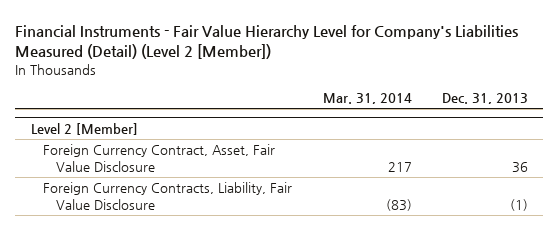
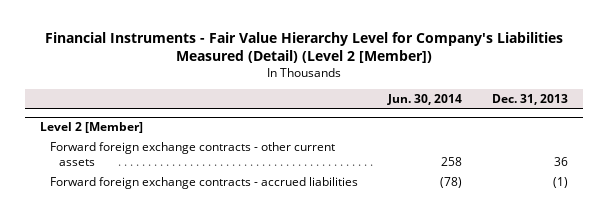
[322,92,412,104] Mar. 31, 2014 -> none
none -> [386,93,462,105] Jun. 30, 2014
[43,144,276,173] Foreign Currency Contract, Asset, Fair Value Disclosure -> [49,142,335,166] Forward foreign exchange contracts - other current assets
[43,182,293,211] Foreign Currency Contracts, Liability, Fair Value Disclosure -> [49,177,358,190] Forward foreign exchange contracts - accrued liabilities

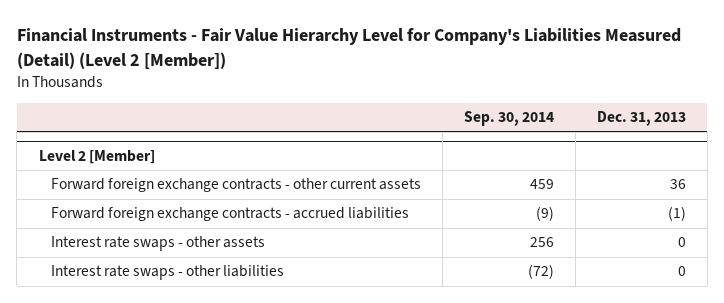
[386,93,462,105] Jun. 30, 2014 -> none
none -> [463,111,554,127] Sep. 30, 2014
none -> [50,236,265,252] Interest rate swaps - other assets
none -> [50,265,284,281] Interest rate swaps - other liabilities

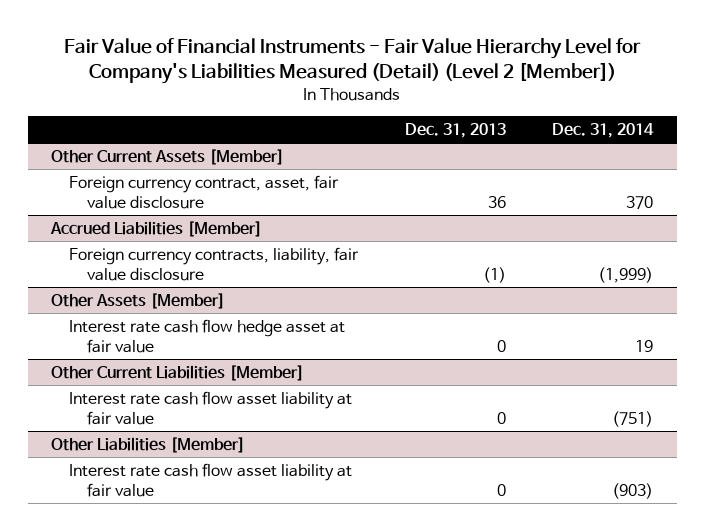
[16,28,681,69] Financial Instruments - Fair Value Hierarchy Level for Company's Liabilities Measured (Detail) (Level 2 [Member]) -> [64,38,642,85] Fair Value of Financial Instruments - Fair Value Hierarchy Level for Company's Liabilities Measured (Detail) (Level 2 [Member])
[463,111,554,127] Sep. 30, 2014 -> none
none -> [552,123,655,139] Dec. 31, 2014
[38,150,155,165] Level 2 [Member] -> none
none -> [51,148,285,165] Other Current Assets [Member]
[50,178,421,193] Forward foreign exchange contracts - other current assets -> [69,174,340,209] Foreign currency contract, asset, fair value disclosure
none -> [50,220,263,237] Accrued Liabilities [Member]
[50,207,409,222] Forward foreign exchange contracts - accrued liabilities -> [69,246,360,281] Foreign currency contracts, liability, fair value disclosure
none -> [51,292,226,309] Other Assets [Member]
[50,236,265,252] Interest rate swaps - other assets -> [69,318,346,353] Interest rate cash flow hedge asset at fair value
none -> [51,364,305,381] Other Current Liabilities [Member]
[50,265,284,281] Interest rate swaps - other liabilities -> [69,390,353,425] Interest rate cash flow asset liability at fair value
none -> [51,436,246,453] Other Liabilities [Member]
none -> [69,462,353,497] Interest rate cash flow asset liability at fair value

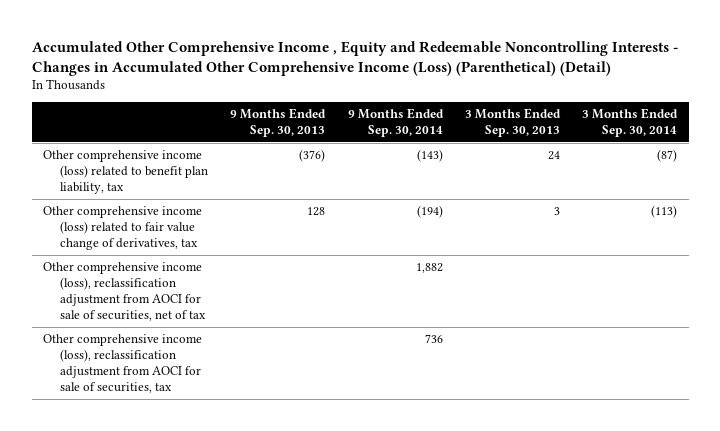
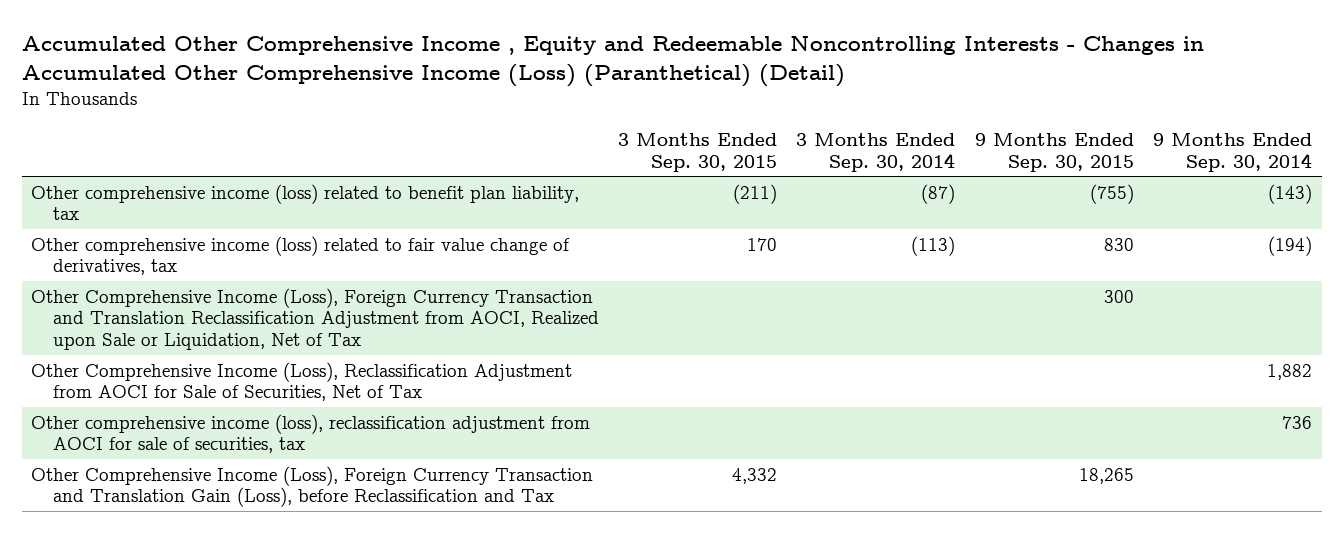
[31,40,678,76] Accumulated Other Comprehensive Income , Equity and Redeemable Noncontrolling Interests - Changes in Accumulated Other Comprehensive Income (Loss) (Parenthetical) (Detail) -> [21,35,1204,88] Accumulated Other Comprehensive Income , Equity and Redeemable Noncontrolling Interests - Changes in Accumulated Other Comprehensive Income (Loss) (Paranthetical) (Detail)
[230,108,327,138] 9 Months Ended Sep. 30, 2013 -> none
[465,108,562,138] 3 Months Ended Sep. 30, 2013 -> none
none -> [618,132,778,172] 3 Months Ended Sep. 30, 2015
none -> [974,132,1134,172] 9 Months Ended Sep. 30, 2015
none -> [31,287,599,350] Other Comprehensive Income (Loss), Foreign Currency Transaction and Translation Reclassification Adjustment from AOCI, Realized upon Sale or Liquidation, Net of Tax
[42,262,206,321] Other comprehensive income (loss), reclassification adjustment from AOCI for sale of securities, net of tax -> [31,361,573,402] Other Comprehensive Income (Loss), Reclassification Adjustment from AOCI for Sale of Securities, Net of Tax
none -> [31,465,594,508] Other Comprehensive Income (Loss), Foreign Currency Transaction and Translation Gain (Loss), before Reclassification and Tax

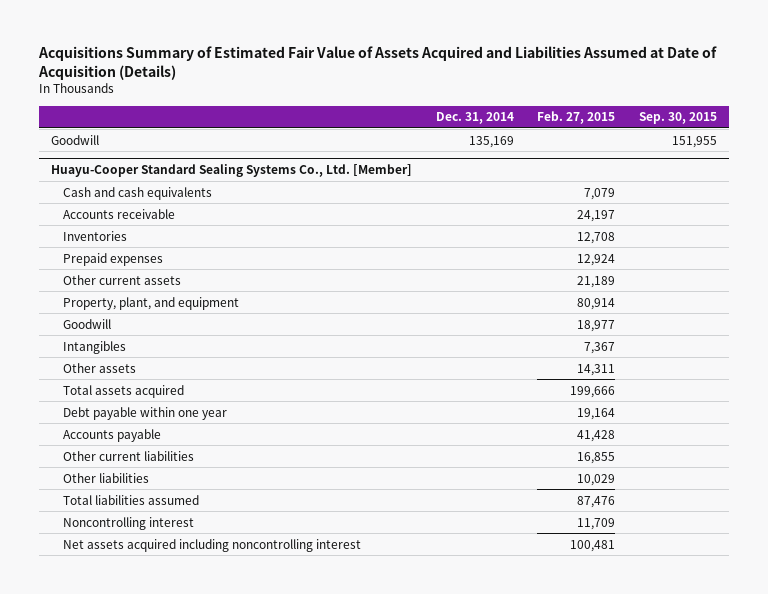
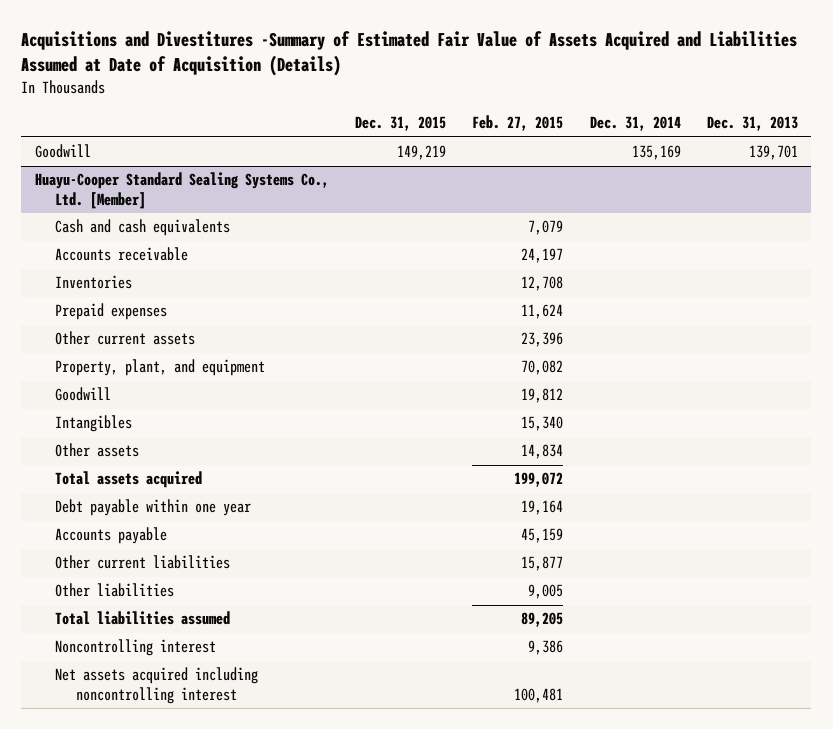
[37,45,717,80] Acquisitions Summary of Estimated Fair Value of Assets Acquired and Liabilities Assumed at Date of Acquisition (Details) -> [21,31,798,77] Acquisitions and Divestitures -Summary of Estimated Fair Value of Assets Acquired and Liabilities Assumed at Date of Acquisition (Details)
[639,112,718,125] Sep. 30, 2015 -> none
none -> [354,116,446,132] Dec. 31, 2015
none -> [707,116,799,132] Dec. 31, 2013
[577,253,616,266] 12,924 -> [521,304,564,320] 11,624
[577,275,616,288] 21,189 -> [521,332,564,348] 23,396
[577,297,616,310] 80,914 -> [521,360,564,376] 70,082
[577,319,616,332] 18,977 -> [521,388,564,404] 19,812
[584,341,616,354] 7,367 -> [521,416,564,432] 15,340
[577,363,616,376] 14,311 -> [521,444,564,460] 14,834
[570,385,616,398] 199,666 -> [514,472,564,488] 199,072
[577,429,616,442] 41,428 -> [521,528,564,544] 45,159
[577,451,616,464] 16,855 -> [521,556,564,572] 15,877
[577,473,616,486] 10,029 -> [528,584,564,600] 9,005
[577,495,616,508] 87,476 -> [521,612,564,628] 89,205
[577,517,616,530] 11,709 -> [528,640,564,656] 9,386

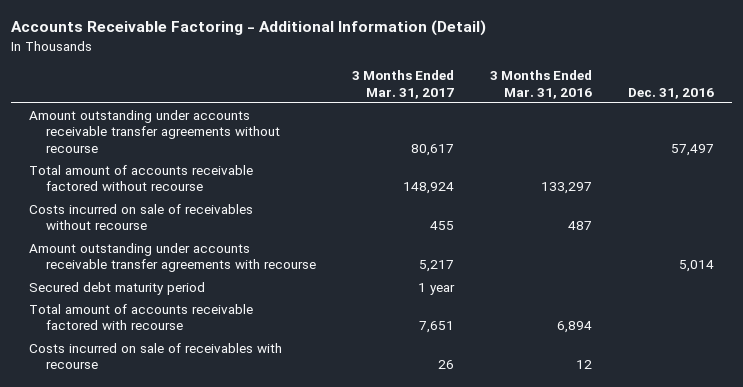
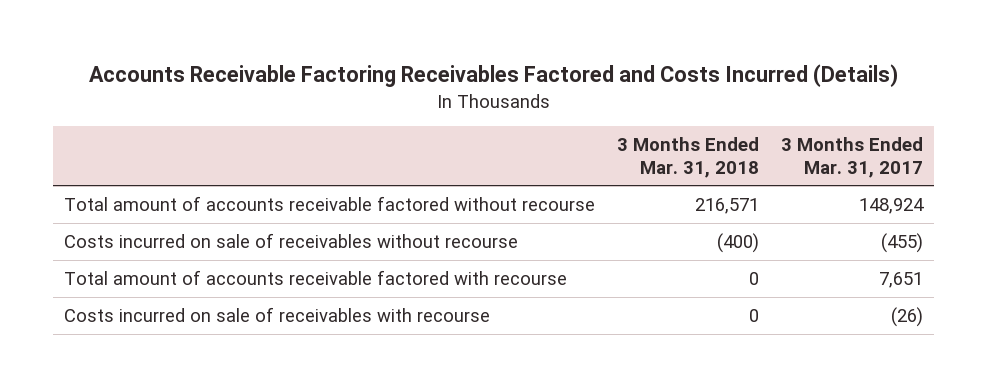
[11,20,487,37] Accounts Receivable Factoring - Additional Information (Detail) -> [88,64,898,88] Accounts Receivable Factoring Receivables Factored and Costs Incurred (Details)
[489,70,592,99] 3 Months Ended Mar. 31, 2016 -> none
[627,87,714,99] Dec. 31, 2016 -> none
none -> [617,137,760,178] 3 Months Ended Mar. 31, 2018
[29,109,280,153] Amount outstanding under accounts receivable transfer agreements without recourse -> none
[29,242,316,273] Amount outstanding under accounts receivable transfer agreements with recourse -> none
[29,281,206,295] Secured debt maturity period -> none
[429,221,454,231] 455 -> [881,232,924,253] (455)
[437,360,454,370] 26 -> [891,306,924,327] (26)

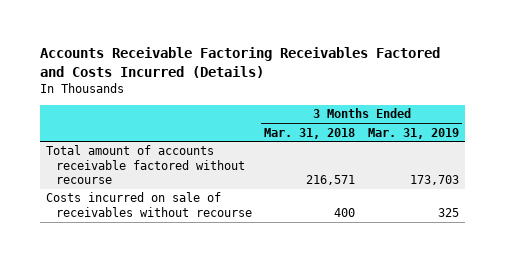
[781,137,924,178] 3 Months Ended Mar. 31, 2017 -> none
none -> [367,127,459,139] Mar. 31, 2019
[64,269,568,285] Total amount of accounts receivable factored with recourse -> none
[64,306,491,322] Costs incurred on sale of receivables with recourse -> none
[717,232,760,253] (400) -> [334,207,356,217] 400

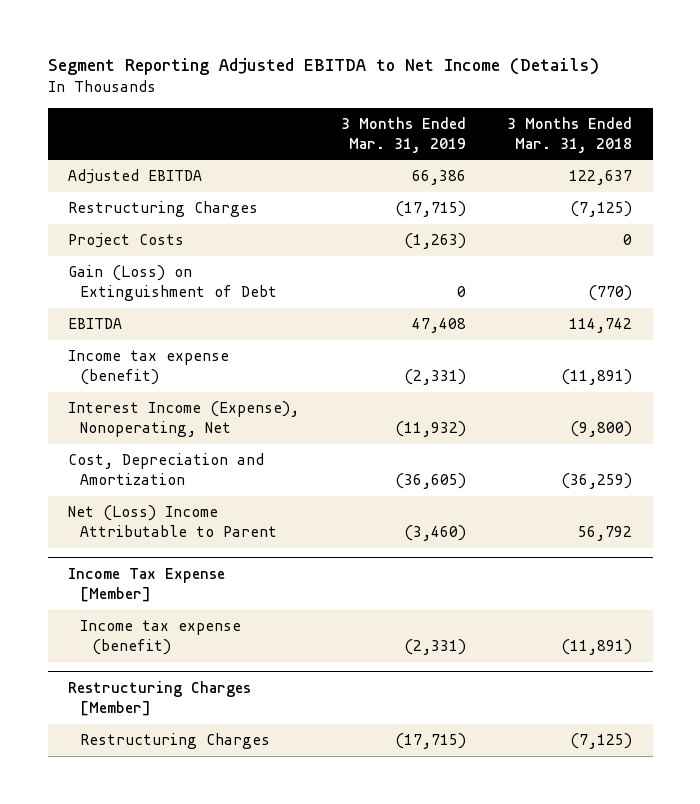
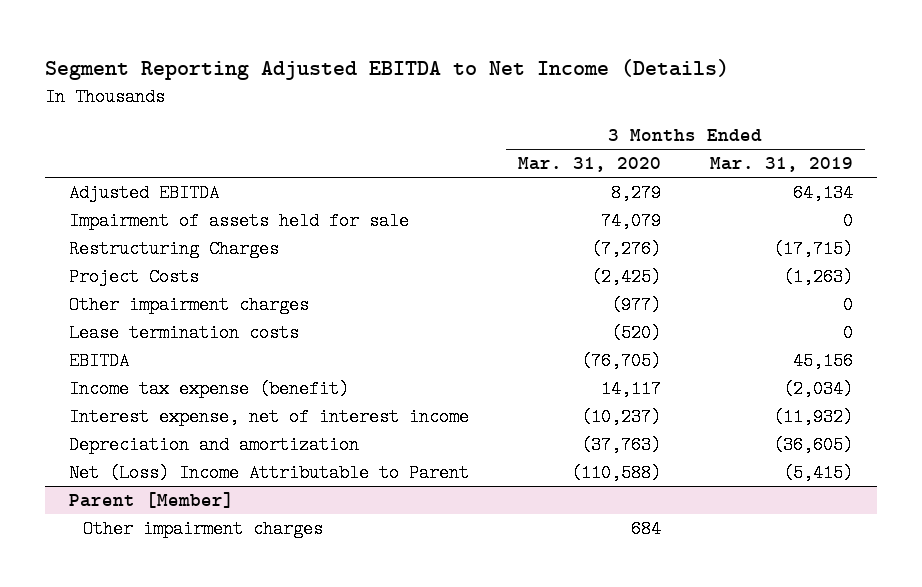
[507,116,633,153] 3 Months Ended Mar. 31, 2018 -> none
none -> [517,157,661,173] Mar. 31, 2020
[411,170,466,186] 66,386 -> [792,183,853,202] 64,134
none -> [69,211,410,230] Impairment of assets held for sale
[68,265,278,302] Gain (Loss) on Extinguishment of Debt -> none
[68,568,226,603] Income Tax Expense [Member] -> none
[80,620,242,656] Income tax expense (benefit) -> none
[68,681,252,717] Restructuring Charges [Member] -> none
[80,733,271,750] Restructuring Charges -> none
none -> [69,295,310,314] Other impairment charges
none -> [69,323,300,342] Lease termination costs
[411,318,466,334] 47,408 -> [792,351,853,370] 45,156
[403,369,466,386] (2,331) -> [782,379,853,398] (2,034)
[68,401,300,438] Interest Income (Expense), Nonoperating, Net -> [69,407,470,426] Interest expense, net of interest income
[68,453,265,486] Cost, Depreciation and Amortization -> [69,435,360,454] Depreciation and amortization
[403,525,466,542] (3,460) -> [782,463,853,482] (5,415)
none -> [69,491,235,508] Parent [Member]
none -> [83,519,324,538] Other impairment charges

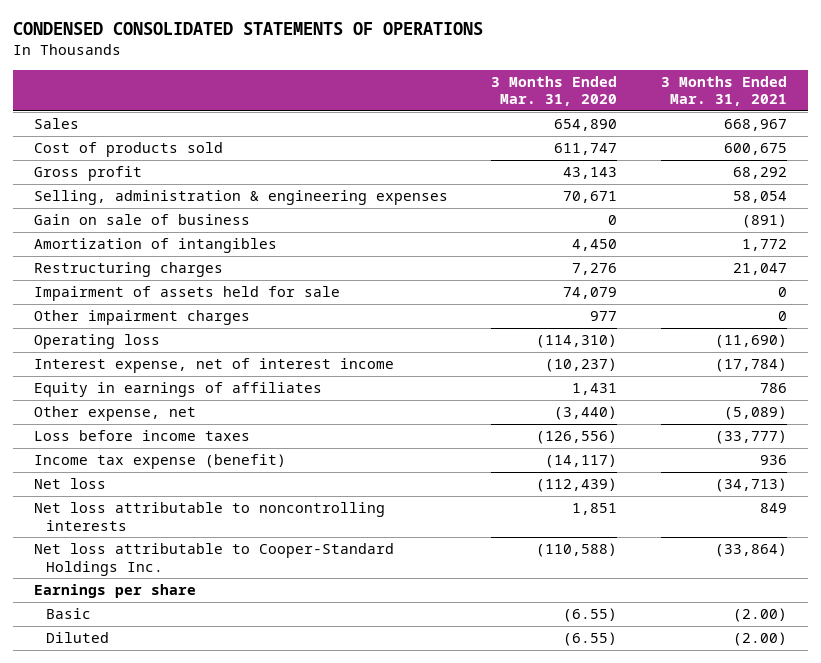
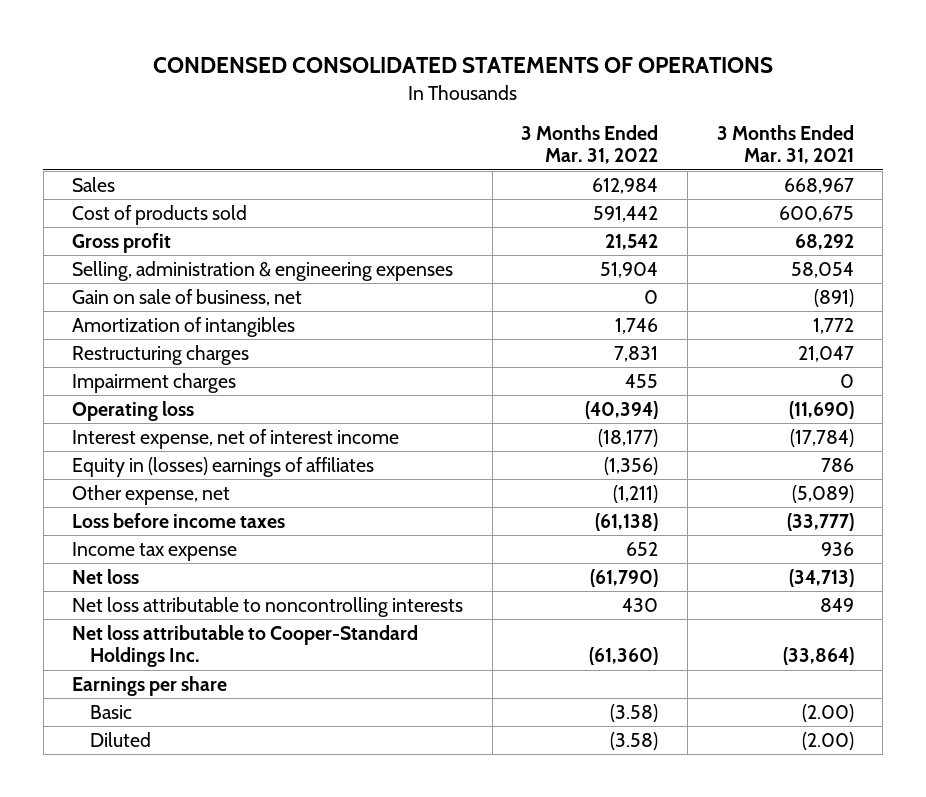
[491,75,618,107] 3 Months Ended Mar. 31, 2020 -> none
none -> [521,124,659,165] 3 Months Ended Mar. 31, 2022
[34,214,251,226] Gain on sale of business -> [72,288,303,306] Gain on sale of business, net
[34,286,341,302] Impairment of assets held for sale -> none
[34,310,251,326] Other impairment charges -> [72,372,237,393] Impairment charges
[34,382,323,398] Equity in earnings of affiliates -> [72,456,375,477] Equity in (losses) earnings of affiliates
[34,454,287,470] Income tax expense (benefit) -> [72,541,238,561] Income tax expense

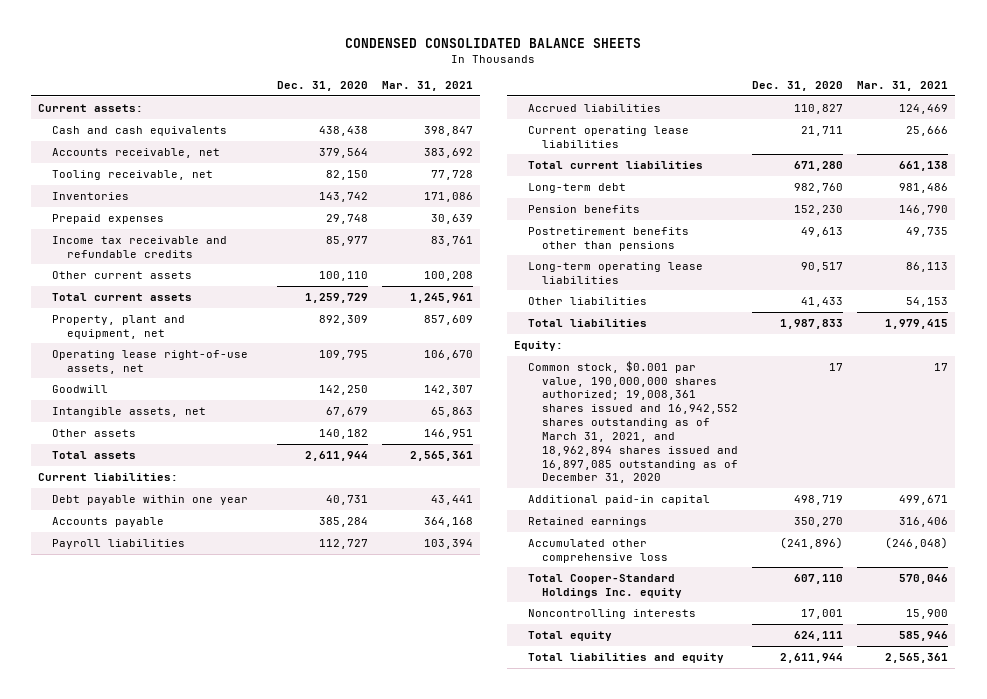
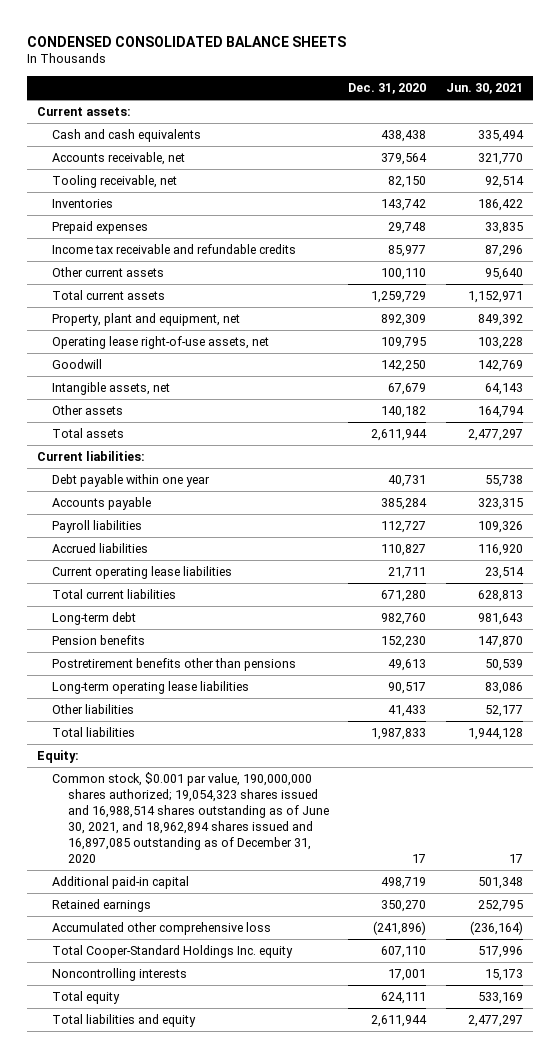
[381,81,473,92] Mar. 31, 2021 -> none
none -> [445,82,523,94] Jun. 30, 2021
[528,360,739,484] Common stock, $0.001 par value, 190,000,000 shares authorized; 19,008,361 shares issued and 16,942,552 shares outstanding as of March 31, 2021, and 18,962,894 shares issued and 16,897,085 outstanding as of December 31, 2020 -> [52,772,329,863] Common stock, $0.001 par value, 190,000,000 shares authorized; 19,054,323 shares issued and 16,988,514 shares outstanding as of June 30, 2021, and 18,962,894 shares issued and 16,897,085 outstanding as of December 31, 2020

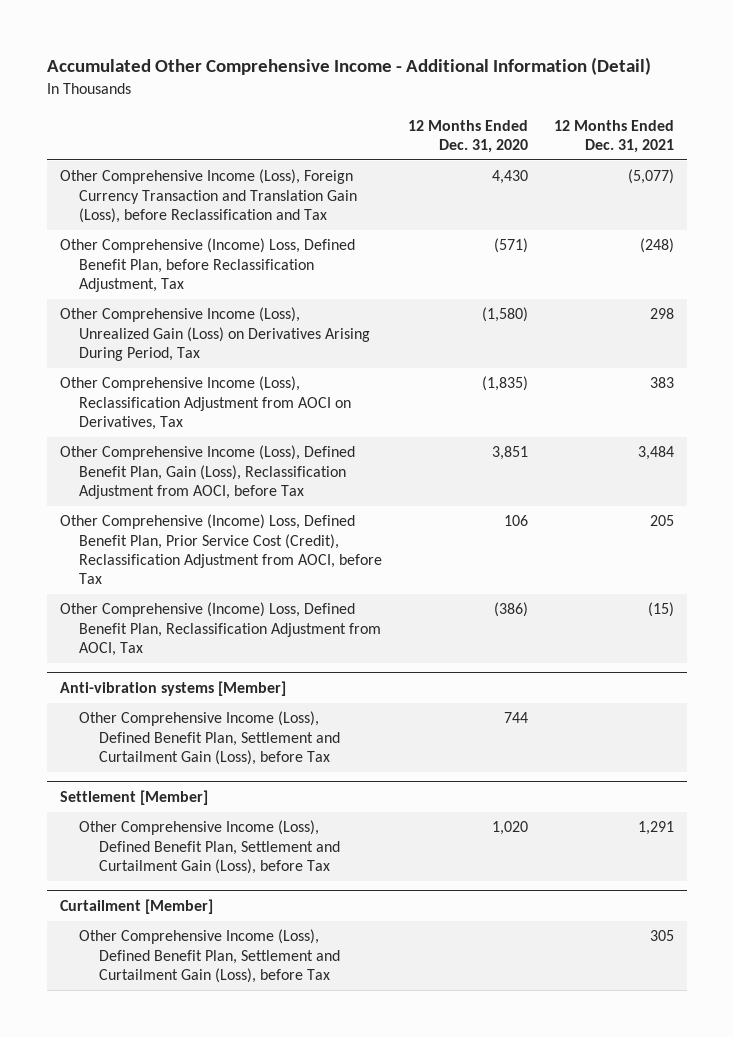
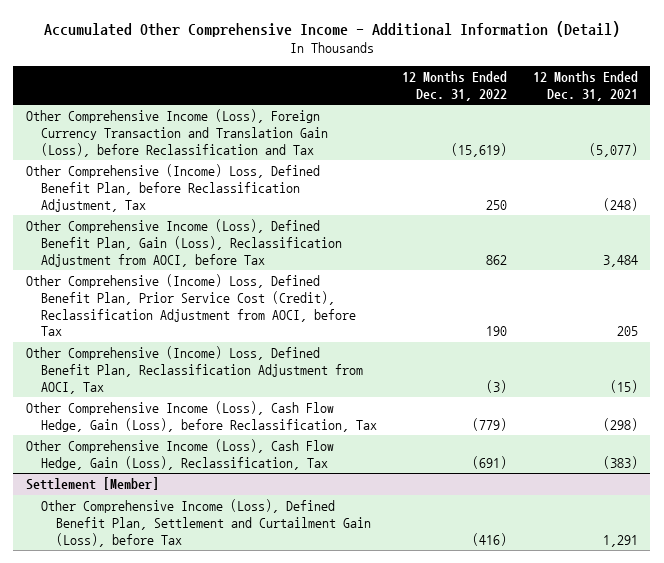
[408,119,529,153] 12 Months Ended Dec. 31, 2020 -> none
none -> [402,70,508,101] 12 Months Ended Dec. 31, 2022
[60,307,371,361] Other Comprehensive Income (Loss), Unrealized Gain (Loss) on Derivatives Arising During Period, Tax -> none
[60,376,352,430] Other Comprehensive Income (Loss), Reclassification Adjustment from AOCI on Derivatives, Tax -> none
[60,681,287,697] Anti-vibration systems [Member] -> none
[79,711,340,765] Other Comprehensive Income (Loss), Defined Benefit Plan, Settlement and Curtailment Gain (Loss), before Tax -> none
none -> [26,401,378,432] Other Comprehensive Income (Loss), Cash Flow Hedge, Gain (Loss), before Reclassification, Tax
none -> [26,439,335,470] Other Comprehensive Income (Loss), Cash Flow Hedge, Gain (Loss), Reclassification, Tax
[60,899,214,915] Curtailment [Member] -> none
[79,929,340,983] Other Comprehensive Income (Loss), Defined Benefit Plan, Settlement and Curtailment Gain (Loss), before Tax -> none

